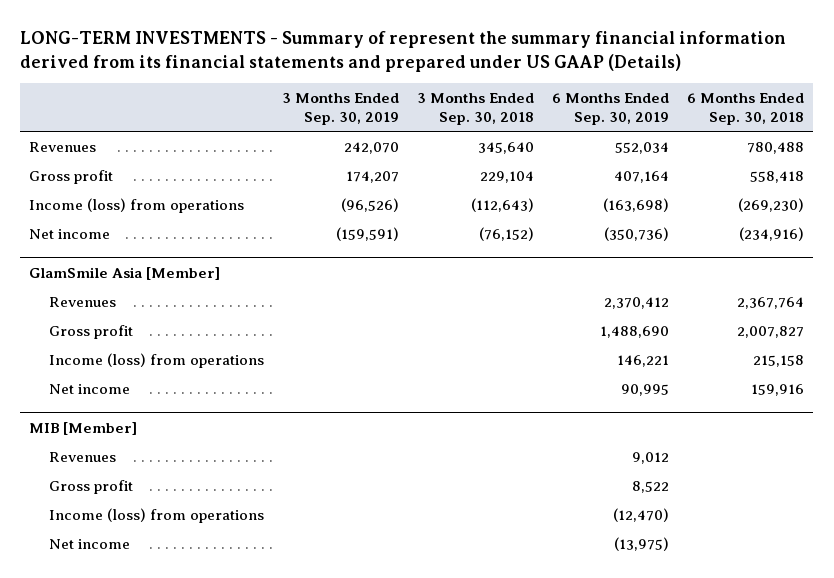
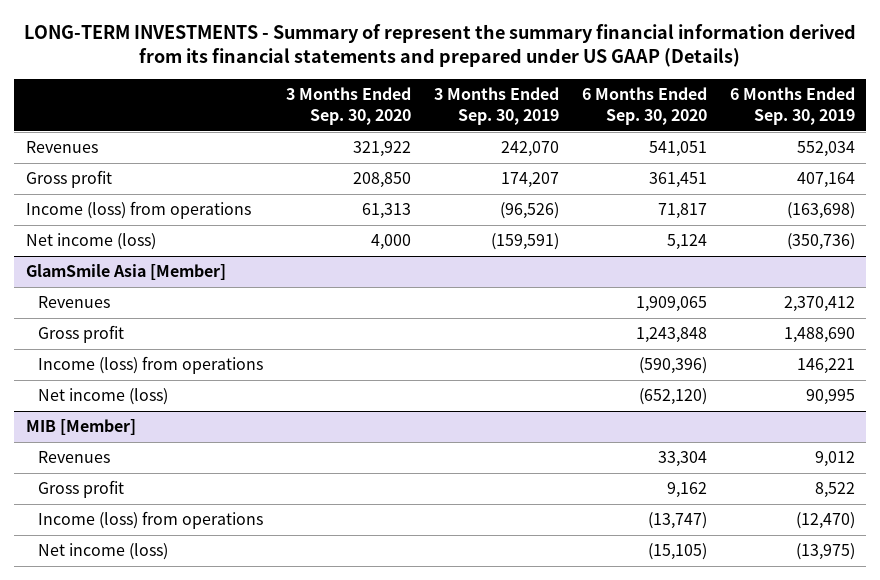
[416,92,534,125] 3 Months Ended Sep. 30, 2018 -> none
[687,92,805,125] 6 Months Ended Sep. 30, 2018 -> none
none -> [286,87,412,125] 3 Months Ended Sep. 30, 2020
none -> [581,87,707,125] 6 Months Ended Sep. 30, 2020
[29,228,111,239] Net income -> [25,233,156,251] Net income (loss)
[48,383,130,394] Net income -> [38,388,169,406] Net income (loss)
[48,538,130,549] Net income -> [38,543,169,561] Net income (loss)

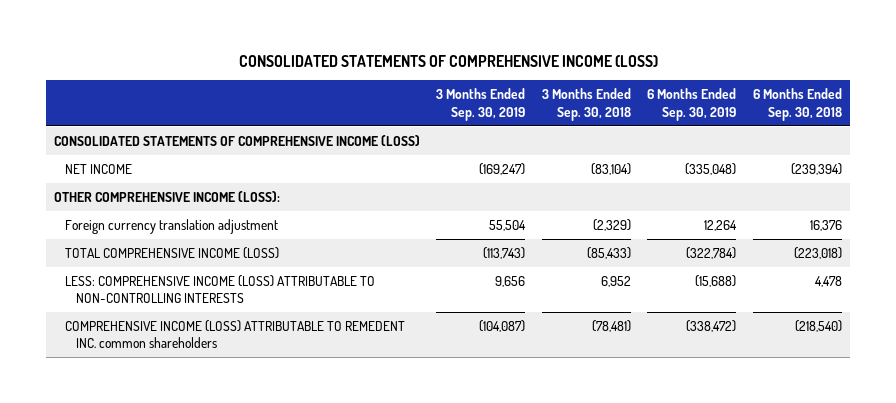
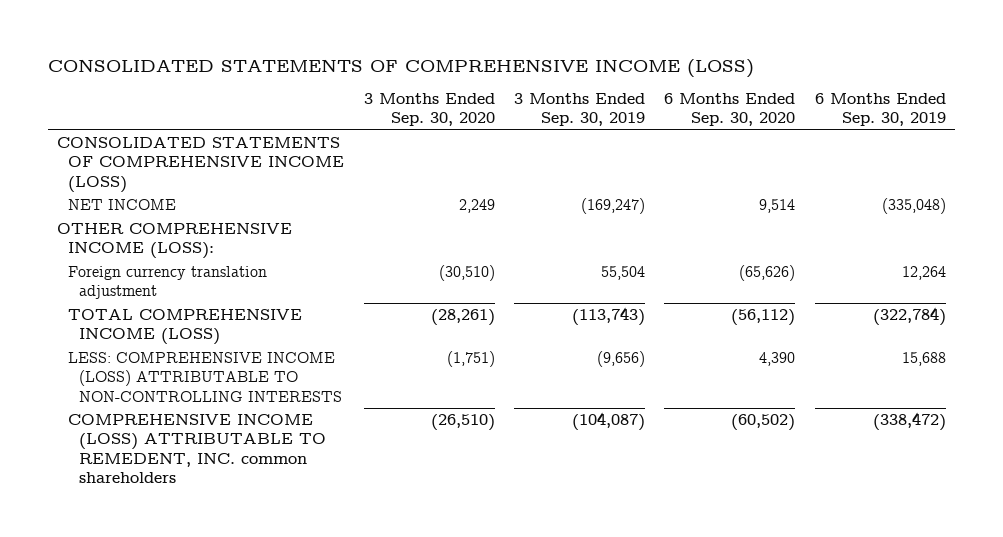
[541,88,631,121] 3 Months Ended Sep. 30, 2018 -> none
[752,88,842,121] 6 Months Ended Sep. 30, 2018 -> none
none -> [363,93,495,127] 3 Months Ended Sep. 30, 2020
none -> [664,93,796,127] 6 Months Ended Sep. 30, 2020
[495,275,526,287] 9,656 -> [597,351,646,368] (9,656)
[695,274,737,287] (15,688) -> [901,352,946,367] 15,688
[65,319,406,349] COMPREHENSIVE INCOME (LOSS) ATTRIBUTABLE TO REMEDENT INC. common shareholders -> [68,414,327,483] COMPREHENSIVE INCOME (LOSS) ATTRIBUTABLE TO REMEDENT, INC. common shareholders

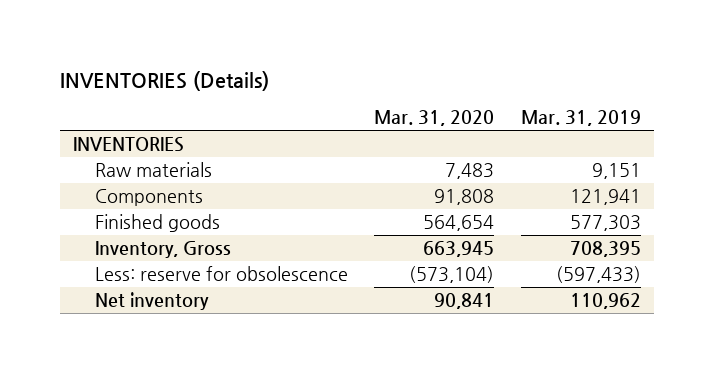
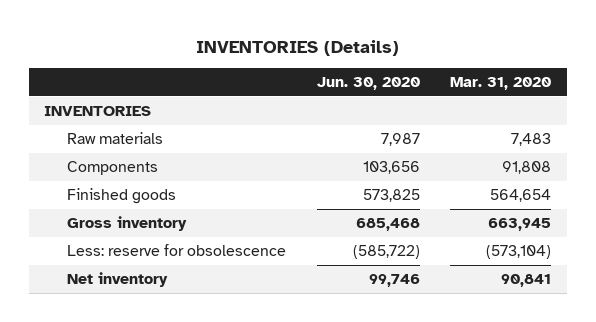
[521,110,642,127] Mar. 31, 2019 -> none
none -> [316,77,420,91] Jun. 30, 2020
[94,241,231,259] Inventory, Gross -> [67,216,188,232] Gross inventory

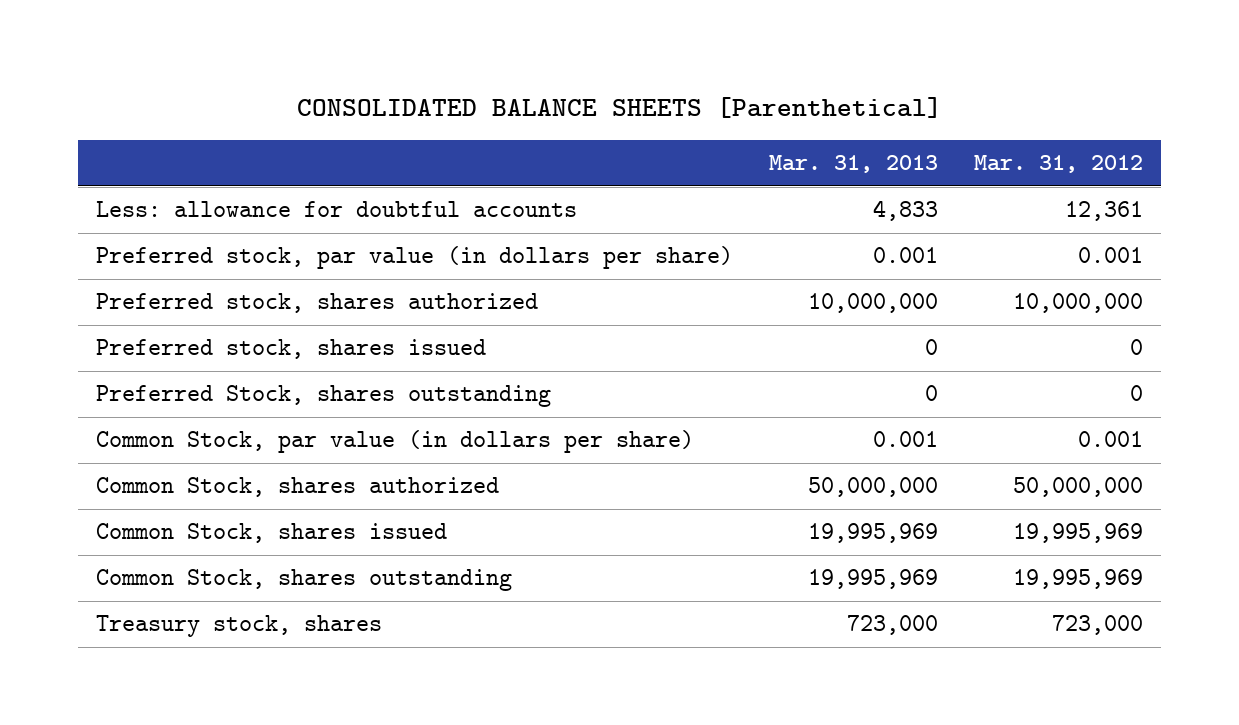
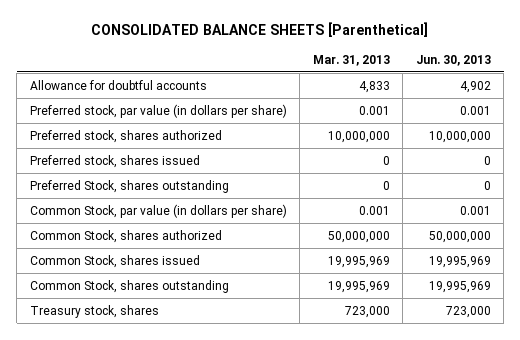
[974,155,1144,174] Mar. 31, 2012 -> none
none -> [415,54,491,66] Jun. 30, 2013
[96,201,578,218] Less: allowance for doubtful accounts -> [29,79,207,90] Allowance for doubtful accounts

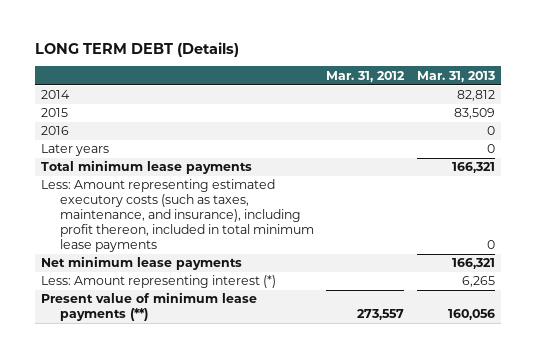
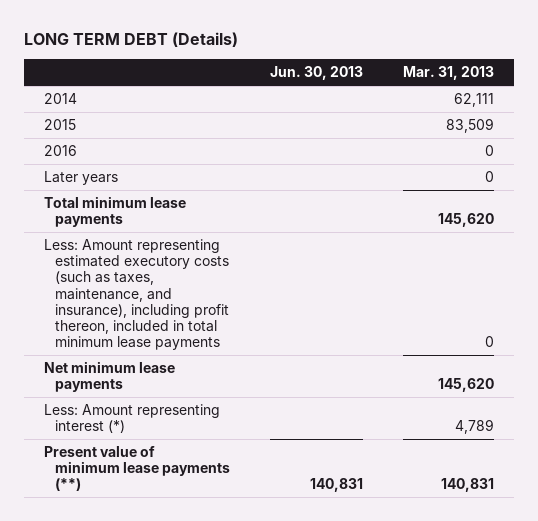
[326,70,406,82] Mar. 31, 2012 -> none
none -> [269,66,363,81] Jun. 30, 2013
[456,90,495,102] 82,812 -> [453,92,494,107] 62,111
[451,162,495,174] 166,321 -> [437,213,494,228] 145,620
[451,258,495,270] 166,321 -> [437,378,494,393] 145,620
[461,276,495,288] 6,265 -> [454,419,494,435] 4,789
[447,309,495,321] 160,056 -> [440,478,494,493] 140,831

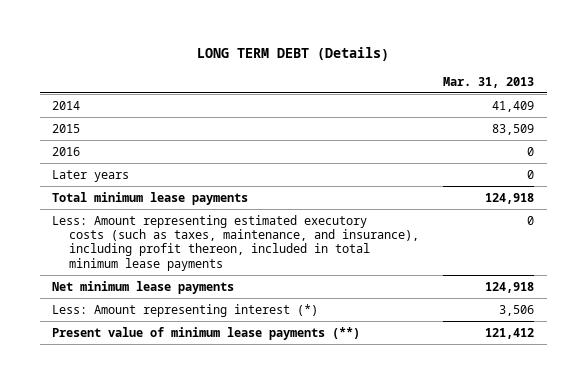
[269,66,363,81] Jun. 30, 2013 -> none
[453,92,494,107] 62,111 -> [492,100,535,112] 41,409
[437,213,494,228] 145,620 -> [485,192,535,204] 124,918
[437,378,494,393] 145,620 -> [485,281,535,293] 124,918
[454,419,494,435] 4,789 -> [499,304,535,316] 3,506
[440,478,494,493] 140,831 -> [485,327,535,339] 121,412

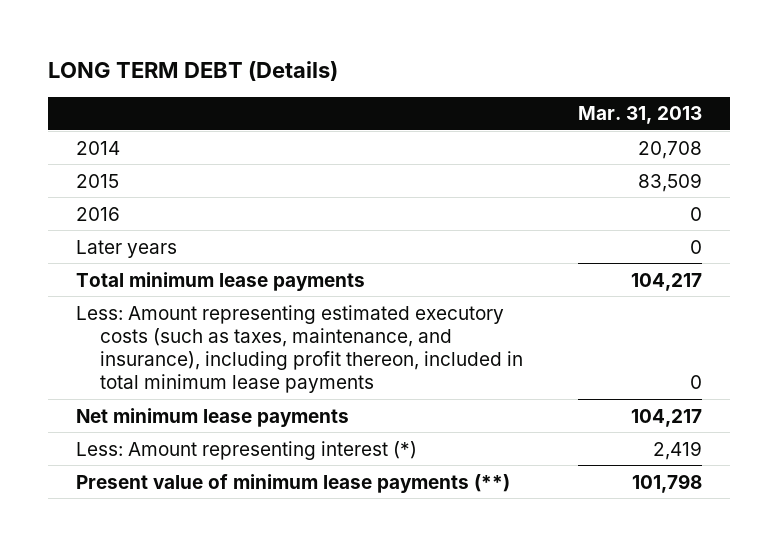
[492,100,535,112] 41,409 -> [638,140,703,159] 20,708
[485,192,535,204] 124,918 -> [631,272,703,291] 104,217
[485,281,535,293] 124,918 -> [631,408,703,427] 104,217
[499,304,535,316] 3,506 -> [653,440,703,460] 2,419
[485,327,535,339] 121,412 -> [632,473,703,493] 101,798

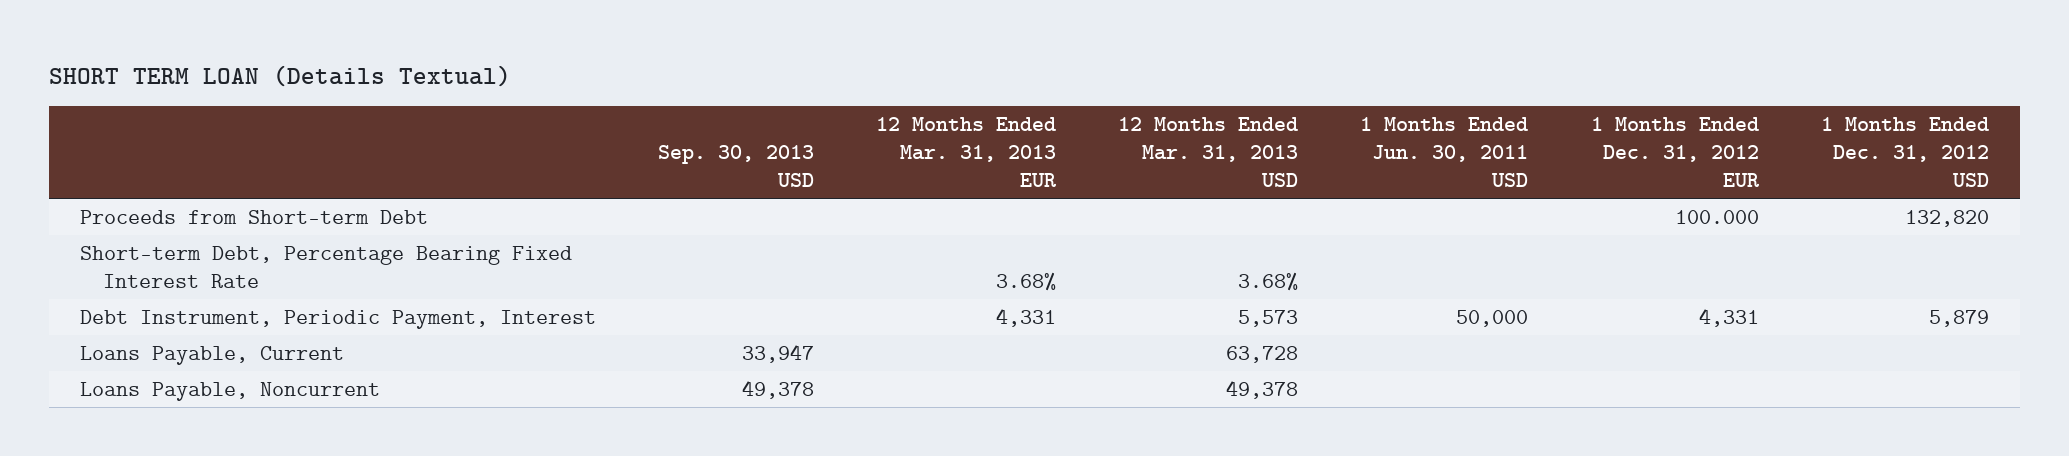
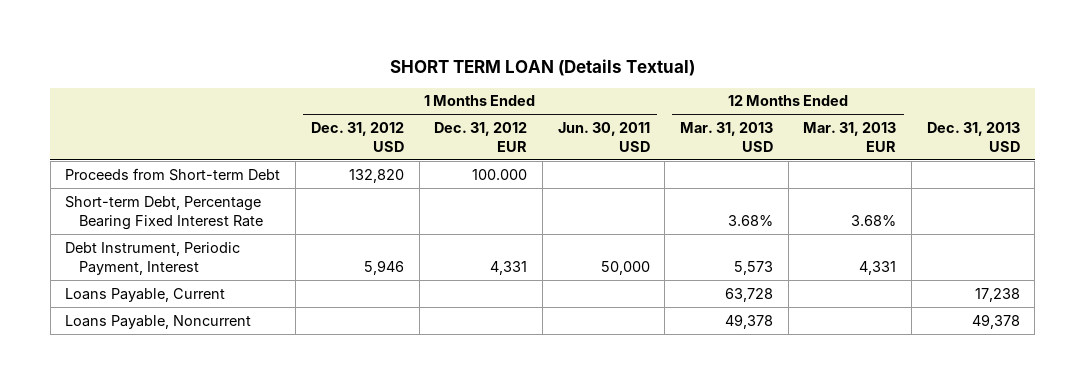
[658,144,815,187] Sep. 30, 2013 USD -> none
none -> [926,122,1020,152] Dec. 31, 2013 USD
[1928,309,1989,327] 5,879 -> [363,259,404,275] 5,946

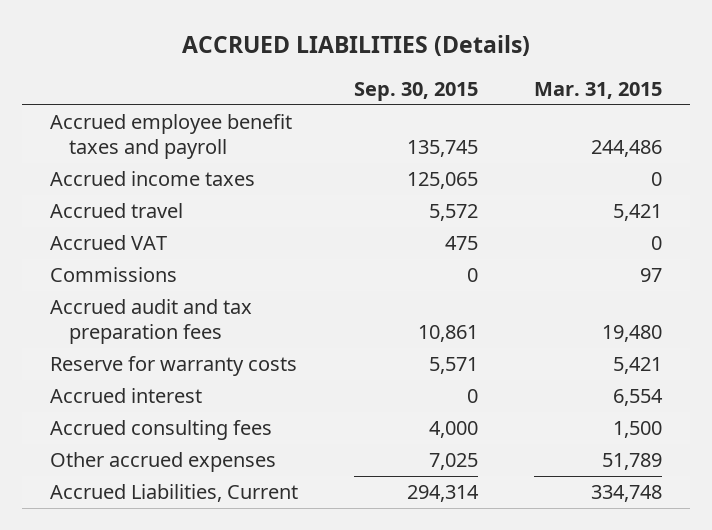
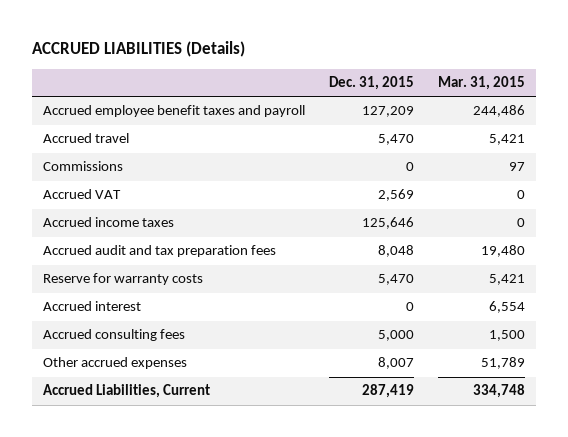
[354,82,479,102] Sep. 30, 2015 -> none
none -> [328,76,414,91] Dec. 31, 2015
[50,235,168,251] Accrued VAT -> [43,189,122,200] Accrued VAT
[50,171,256,187] Accrued income taxes -> [43,217,175,228] Accrued income taxes

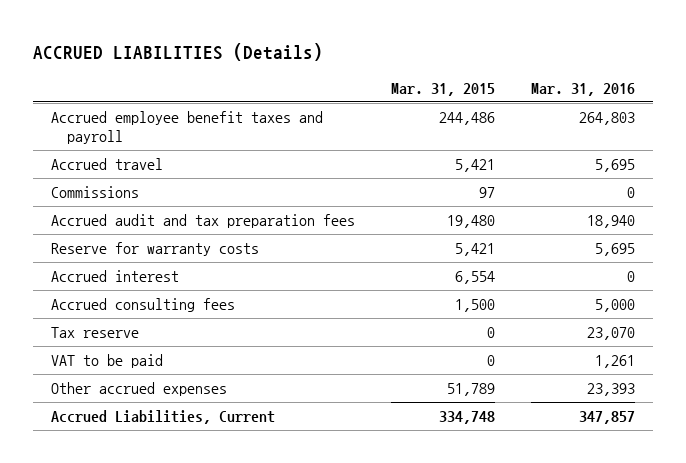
[328,76,414,91] Dec. 31, 2015 -> none
none -> [530,82,635,96] Mar. 31, 2016
[43,189,122,200] Accrued VAT -> none
[43,217,175,228] Accrued income taxes -> none
none -> [50,327,139,339] Tax reserve
none -> [50,354,163,369] VAT to be paid

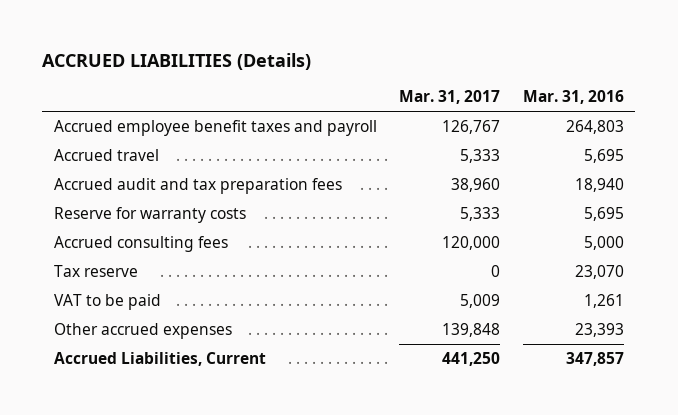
[390,82,495,96] Mar. 31, 2015 -> none
none -> [399,90,501,105] Mar. 31, 2017
[50,186,139,199] Commissions -> none
[50,270,179,283] Accrued interest -> none

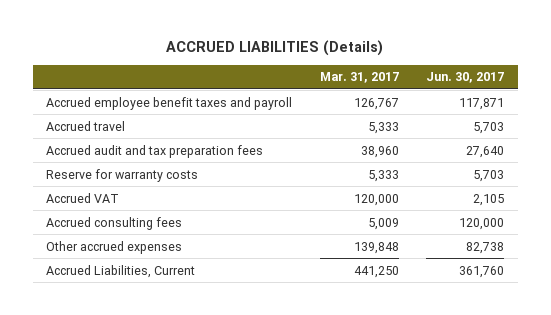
[522,90,624,105] Mar. 31, 2016 -> none
none -> [426,72,505,84] Jun. 30, 2017
[53,265,138,278] Tax reserve -> none
[53,294,161,311] VAT to be paid -> none
none -> [46,192,120,203] Accrued VAT
[442,236,501,251] 120,000 -> [367,217,399,230] 5,009

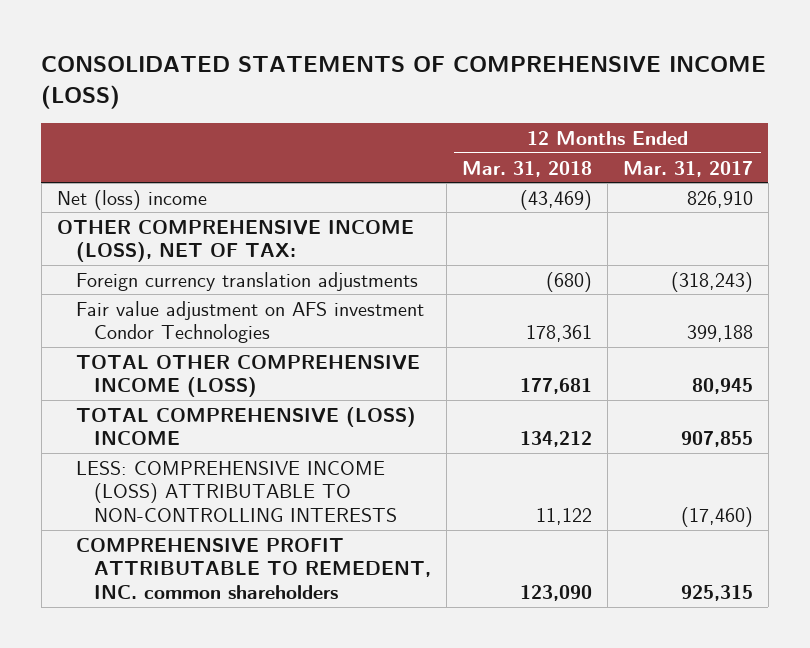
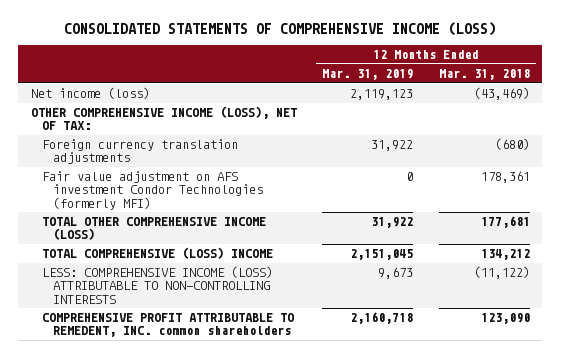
[622,160,753,177] Mar. 31, 2017 -> none
none -> [322,69,414,81] Mar. 31, 2019
[56,189,207,210] Net (loss) income -> [30,87,150,100] Net income (loss)
[75,300,424,344] Fair value adjustment on AFS investment Condor Technologies -> [42,171,264,210] Fair value adjustment on AFS investment Condor Technologies (formerly MFI)
[536,507,593,525] 11,122 -> [473,266,530,280] (11,122)

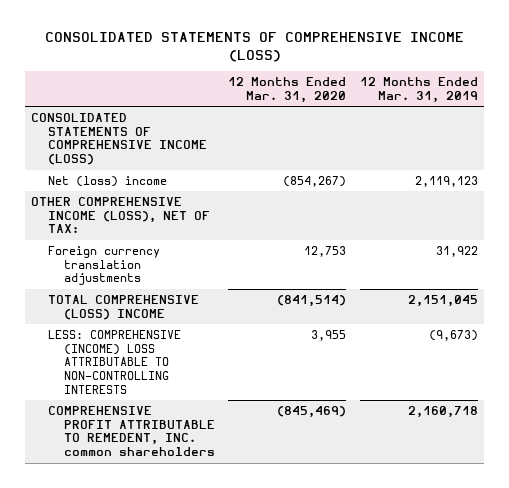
[438,69,530,81] Mar. 31, 2018 -> none
none -> [228,77,347,104] 12 Months Ended Mar. 31, 2020
none -> [31,113,207,166] CONSOLIDATED STATEMENTS OF COMPREHENSIVE INCOME (LOSS)
[30,87,150,100] Net income (loss) -> [47,176,167,188] Net (loss) income
[42,171,264,210] Fair value adjustment on AFS investment Condor Technologies (formerly MFI) -> none
[42,217,267,241] TOTAL OTHER COMPREHENSIVE INCOME (LOSS) -> none
[42,266,274,304] LESS: COMPREHENSIVE INCOME (LOSS) ATTRIBUTABLE TO NON-CONTROLLING INTERESTS -> [47,330,181,394] LESS: COMPREHENSIVE (INCOME) LOSS ATTRIBUTABLE TO NON-CONTROLLING INTERESTS
[378,267,414,280] 9,673 -> [428,330,478,342] (9,673)

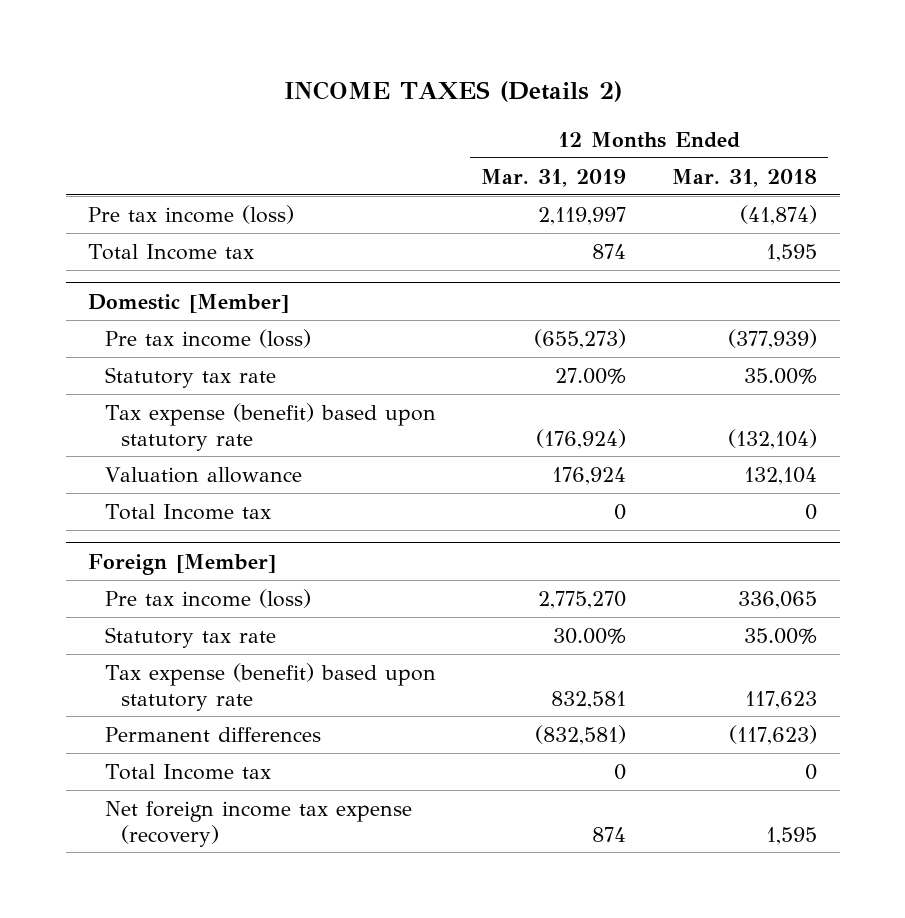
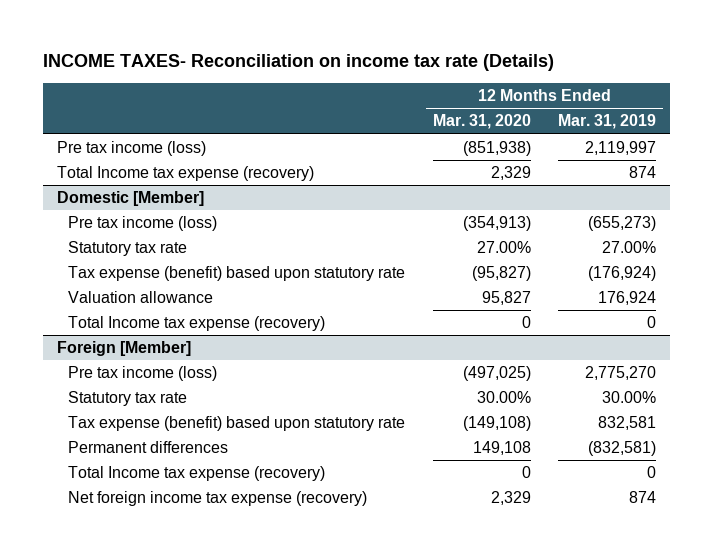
[283,81,622,103] INCOME TAXES (Details 2) -> [42,54,554,72] INCOME TAXES- Reconciliation on income tax rate (Details)
[671,168,817,187] Mar. 31, 2018 -> none
none -> [432,114,531,130] Mar. 31, 2020
[88,243,255,260] Total Income tax -> [56,166,314,182] Total Income tax expense (recovery)
[104,503,271,520] Total Income tax -> [68,316,326,332] Total Income tax expense (recovery)
[104,763,271,780] Total Income tax -> [68,466,326,482] Total Income tax expense (recovery)

